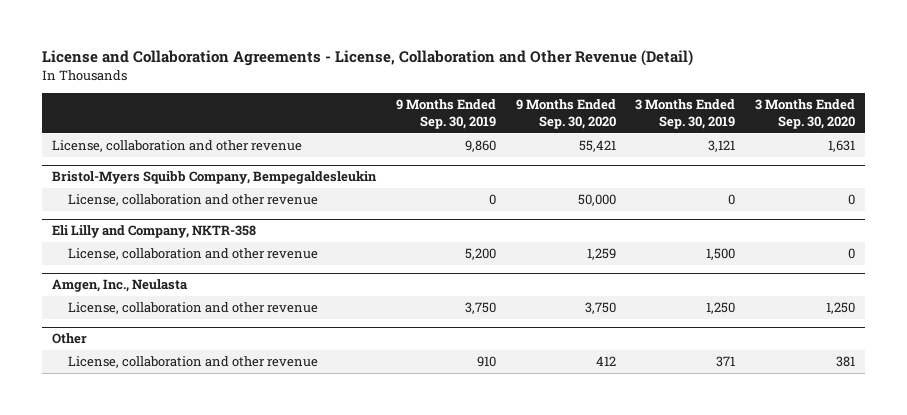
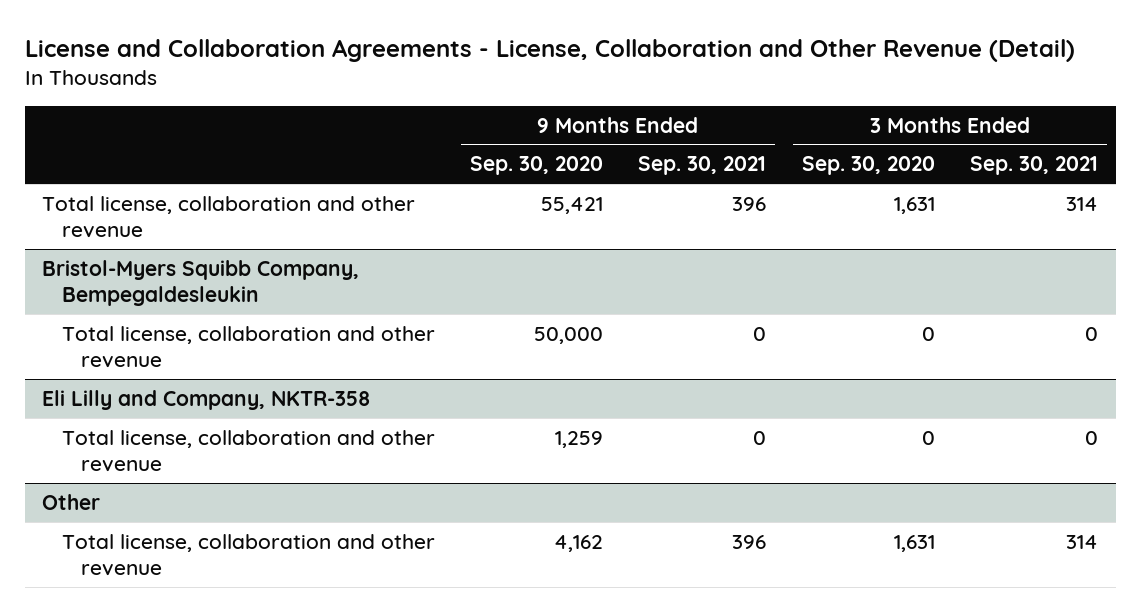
[395,99,496,129] 9 Months Ended Sep. 30, 2019 -> none
[635,99,736,129] 3 Months Ended Sep. 30, 2019 -> none
none -> [638,156,767,176] Sep. 30, 2021
none -> [970,156,1099,176] Sep. 30, 2021
[51,140,302,153] License, collaboration and other revenue -> [42,195,416,238] Total license, collaboration and other revenue
[68,194,319,207] License, collaboration and other revenue -> [61,325,435,368] Total license, collaboration and other revenue
[51,279,188,293] Amgen, Inc., Neulasta -> none
[68,302,319,315] License, collaboration and other revenue -> none
[68,248,319,261] License, collaboration and other revenue -> [61,429,435,472] Total license, collaboration and other revenue
[68,356,319,369] License, collaboration and other revenue -> [61,533,435,576] Total license, collaboration and other revenue
[595,356,616,367] 412 -> [553,534,603,552] 4,162
[836,356,856,368] 381 -> [893,534,935,552] 1,631

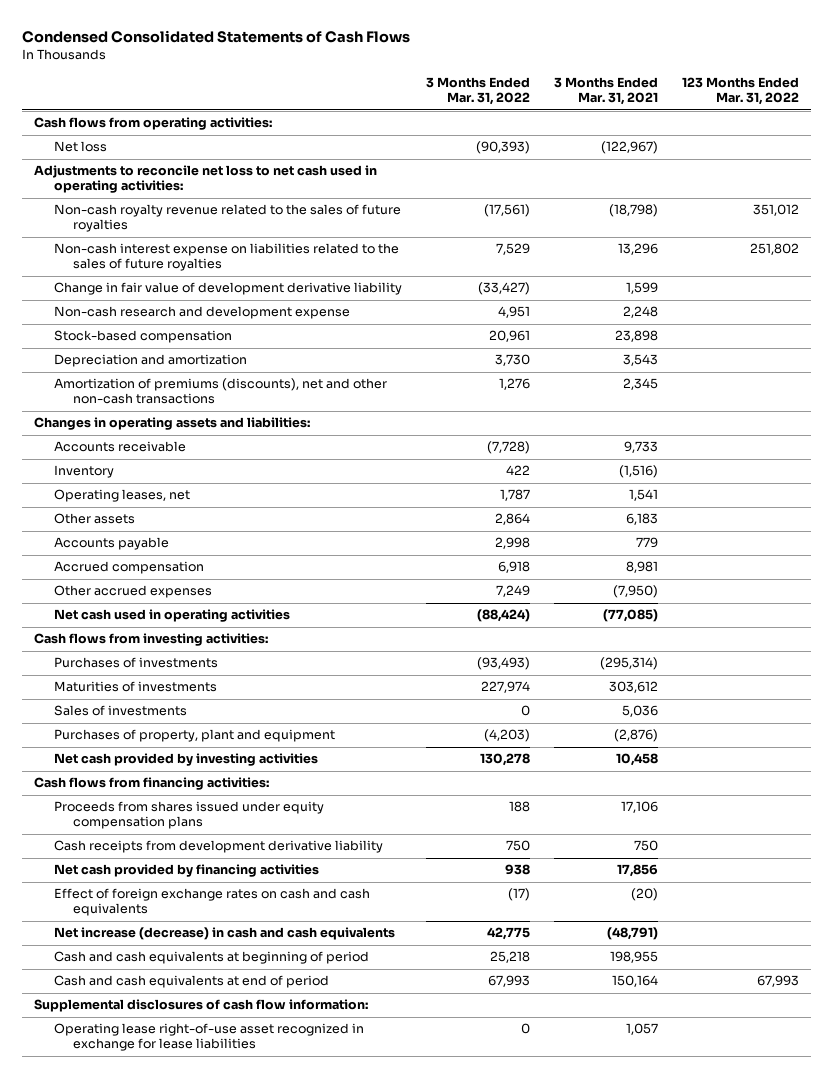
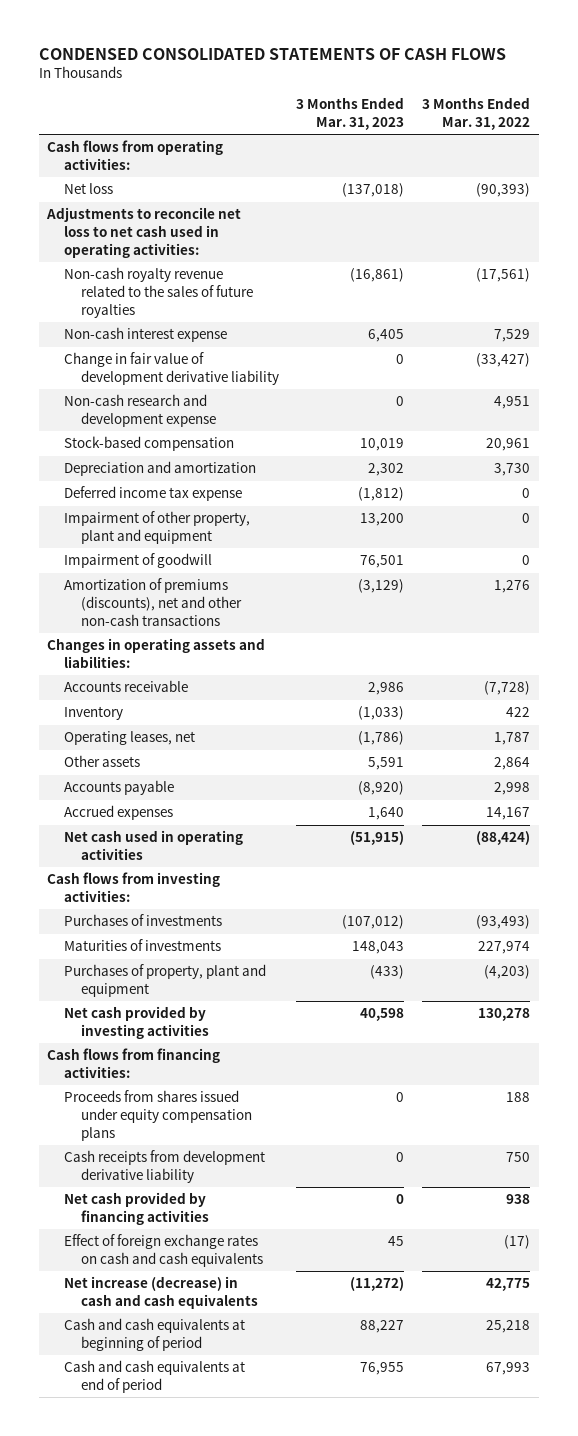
[22,29,411,43] Condensed Consolidated Statements of Cash Flows -> [38,47,506,60] CONDENSED CONSOLIDATED STATEMENTS OF CASH FLOWS
[553,77,658,106] 3 Months Ended Mar. 31, 2021 -> none
[681,77,799,106] 123 Months Ended Mar. 31, 2022 -> none
none -> [296,97,405,131] 3 Months Ended Mar. 31, 2023
[53,243,399,272] Non-cash interest expense on liabilities related to the sales of future royalties -> [64,327,228,343] Non-cash interest expense
none -> [64,486,243,502] Deferred income tax expense
none -> [64,511,251,544] Impairment of other property, plant and equipment
none -> [64,553,213,569] Impairment of goodwill
[53,561,204,575] Accrued compensation -> none
[53,585,212,599] Other accrued expenses -> [64,805,174,821] Accrued expenses
[495,585,530,598] 7,249 -> [486,807,531,821] 14,167
[53,705,187,717] Sales of investments -> none
[34,999,369,1013] Supplemental disclosures of cash flow information: -> none
[53,1023,364,1052] Operating lease right-of-use asset recognized in exchange for lease liabilities -> none

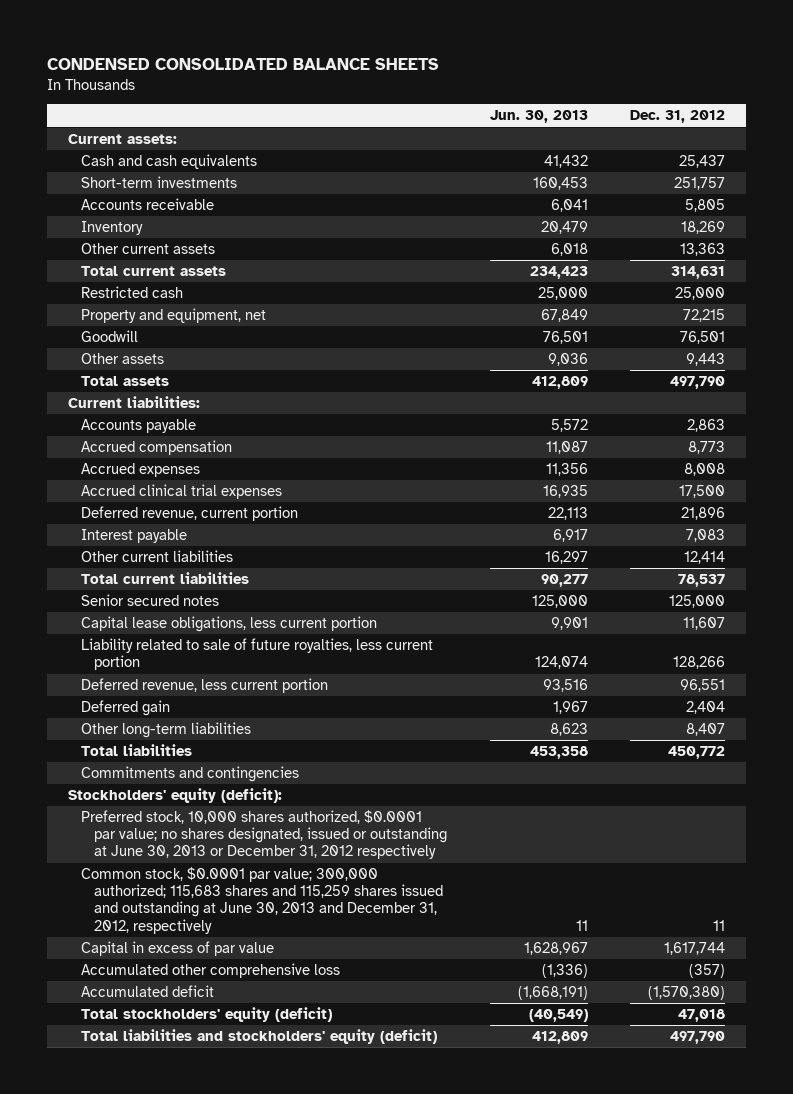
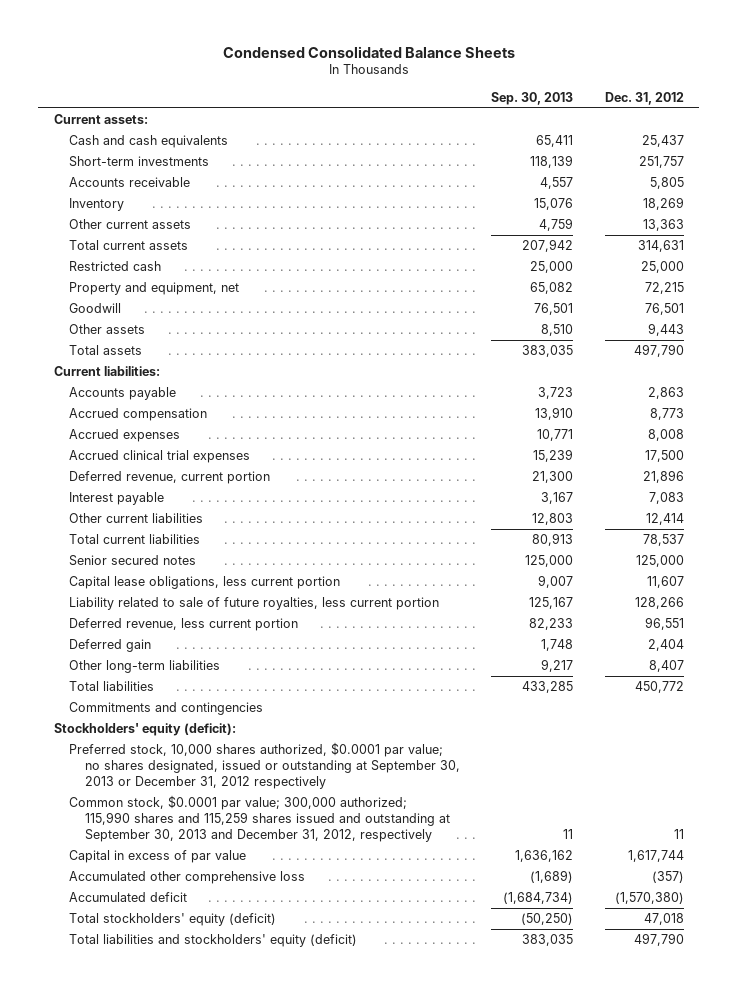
[47,57,440,70] CONDENSED CONSOLIDATED BALANCE SHEETS -> [222,45,515,58] Condensed Consolidated Balance Sheets
[489,110,588,124] Jun. 30, 2013 -> none
none -> [491,91,574,105] Sep. 30, 2013
[81,810,448,860] Preferred stock, 10,000 shares authorized, $0.0001 par value; no shares designated, issued or outstanding at June 30, 2013 or December 31, 2012 respectively -> [69,742,460,790] Preferred stock, 10,000 shares authorized, $0.0001 par value; no shares designated, issued or outstanding at September 30, 2013 or December 31, 2012 respectively
[81,867,444,934] Common stock, $0.0001 par value; 300,000 authorized; 115,683 shares and 115,259 shares issued and outstanding at June 30, 2013 and December 31, 2012, respectively -> [69,795,450,843] Common stock, $0.0001 par value; 300,000 authorized; 115,990 shares and 115,259 shares issued and outstanding at September 30, 2013 and December 31, 2012, respectively

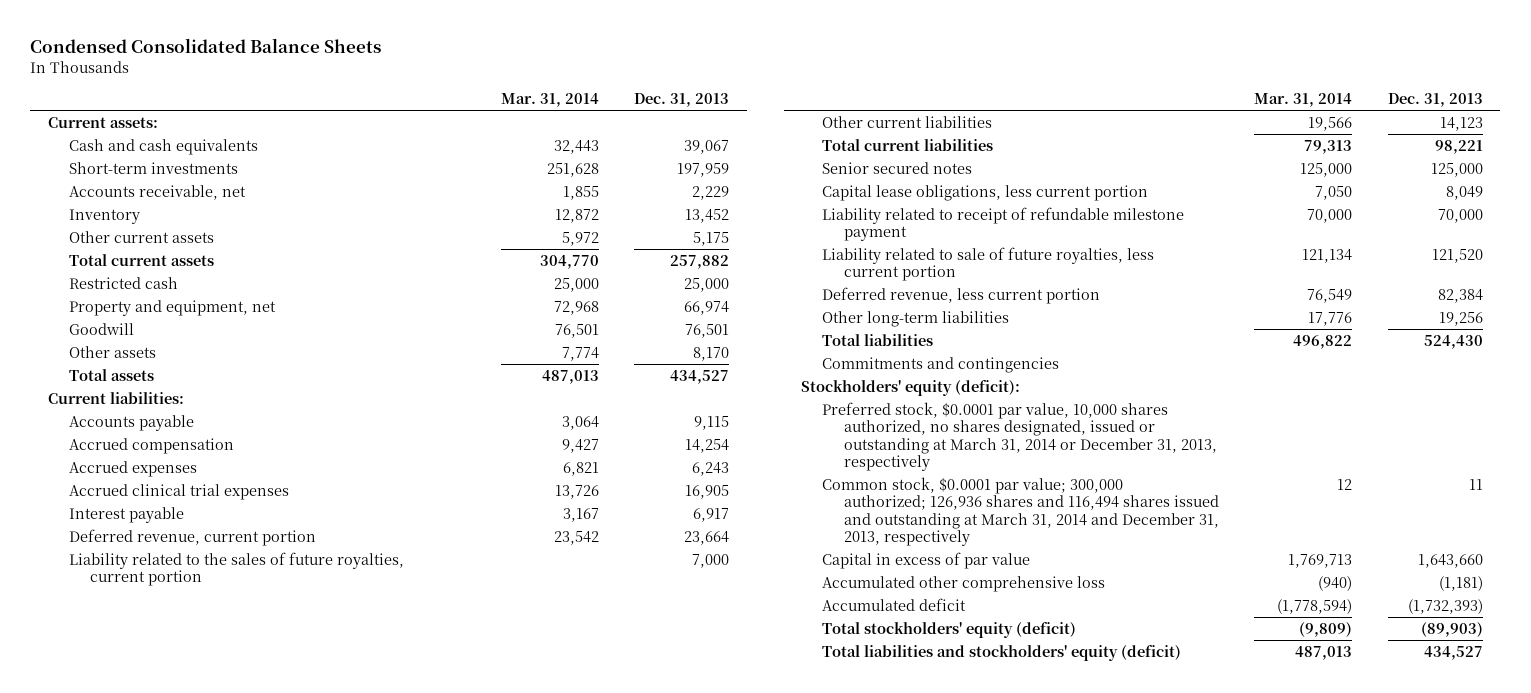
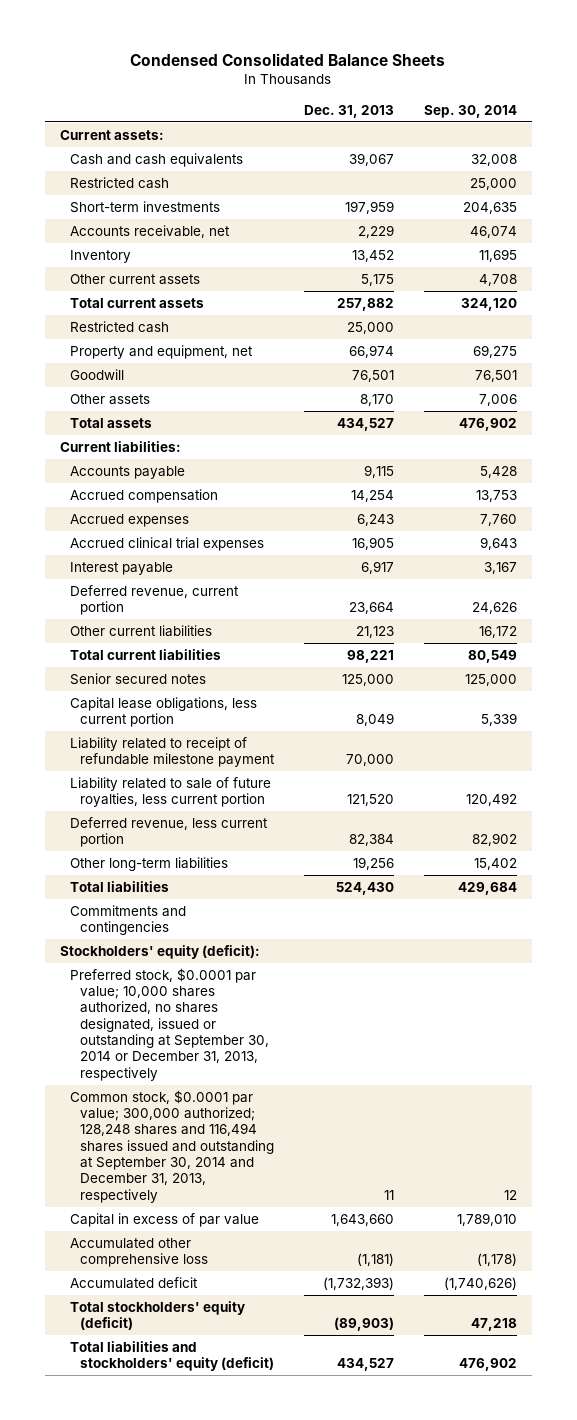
[500,92,599,107] Mar. 31, 2014 -> none
none -> [423,104,517,118] Sep. 30, 2014
none -> [70,176,170,189] Restricted cash
[69,551,405,587] Liability related to the sales of future royalties, current portion -> none
[1439,116,1483,131] 14,123 -> [356,625,395,638] 21,123
[822,401,1217,472] Preferred stock, $0.0001 par value, 10,000 shares authorized, no shares designated, issued or outstanding at March 31, 2014 or December 31, 2013, respectively -> [70,967,270,1081] Preferred stock, $0.0001 par value; 10,000 shares authorized, no shares designated, issued or outstanding at September 30, 2014 or December 31, 2013, respectively
[822,476,1219,547] Common stock, $0.0001 par value; 300,000 authorized; 126,936 shares and 116,494 shares issued and outstanding at March 31, 2014 and December 31, 2013, respectively -> [70,1089,275,1203] Common stock, $0.0001 par value; 300,000 authorized; 128,248 shares and 116,494 shares issued and outstanding at September 30, 2014 and December 31, 2013, respectively

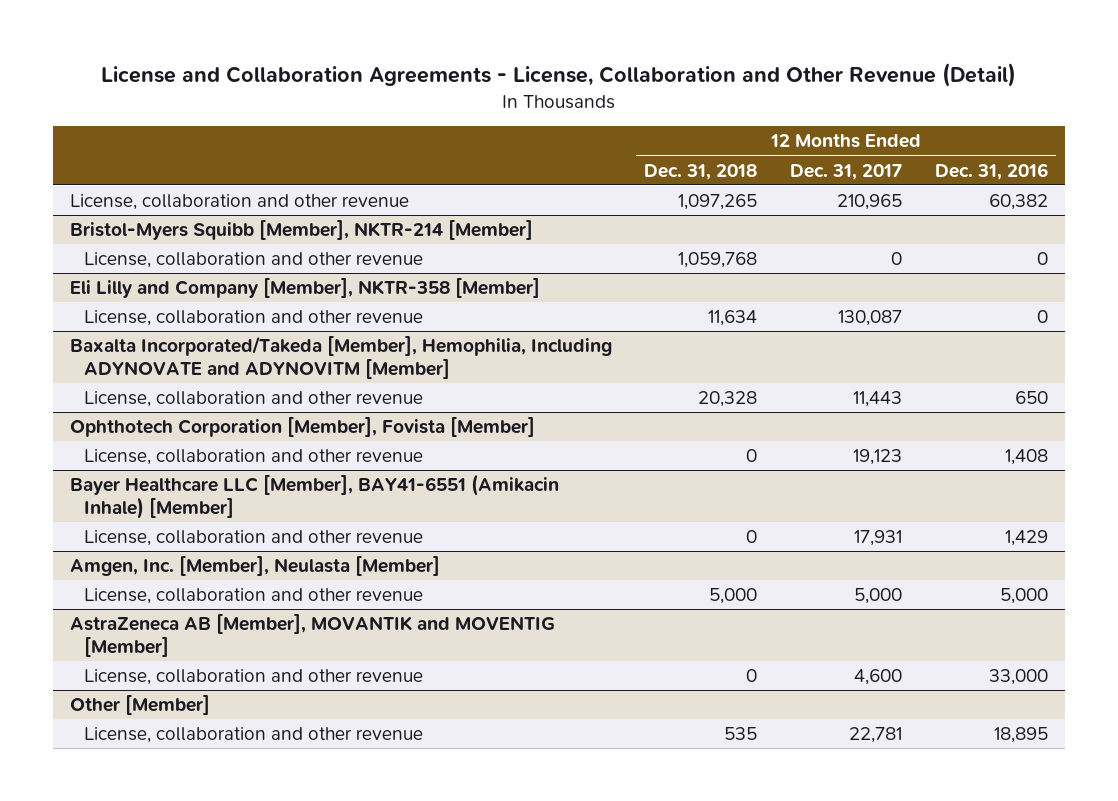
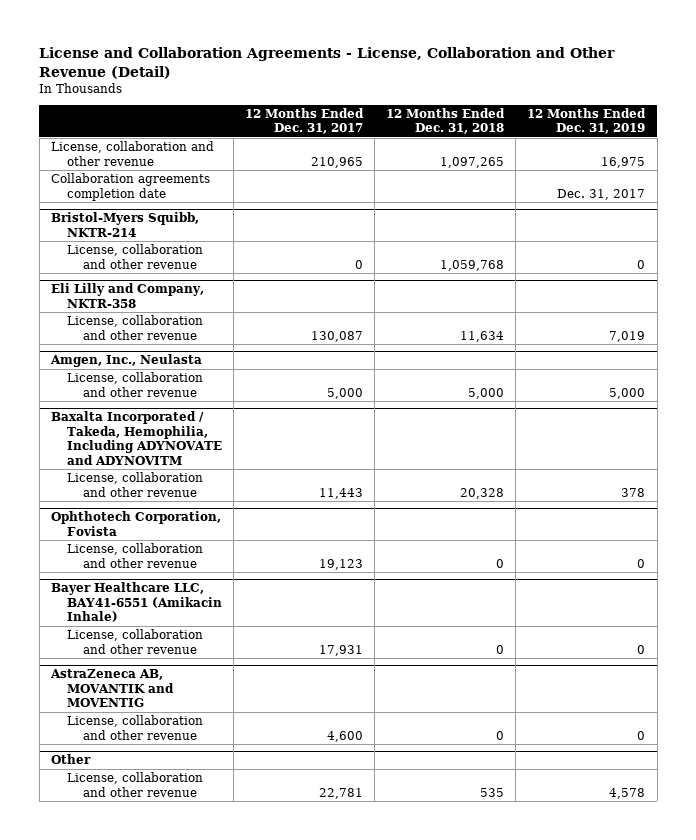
[935,162,1049,180] Dec. 31, 2016 -> none
none -> [527,108,647,135] 12 Months Ended Dec. 31, 2019
none -> [51,173,211,201] Collaboration agreements completion date
[69,219,533,240] Bristol-Myers Squibb [Member], NKTR-214 [Member] -> [51,212,200,237] Bristol-Myers Squibb, NKTR-214
[69,277,540,298] Eli Lilly and Company [Member], NKTR-358 [Member] -> [51,283,205,308] Eli Lilly and Company, NKTR-358
none -> [50,354,203,368] Amgen, Inc., Neulasta
none -> [66,372,203,397] License, collaboration and other revenue
[69,335,612,380] Baxalta Incorporated/Takeda [Member], Hemophilia, Including ADYNOVATE and ADYNOVITM [Member] -> [51,411,222,465] Baxalta Incorporated / Takeda, Hemophilia, Including ADYNOVATE and ADYNOVITM
[69,416,535,437] Ophthotech Corporation [Member], Fovista [Member] -> [51,511,222,536] Ophthotech Corporation, Fovista
[69,473,559,520] Bayer Healthcare LLC [Member], BAY41-6551 (Amikacin Inhale) [Member] -> [51,582,222,623] Bayer Healthcare LLC, BAY41-6551 (Amikacin Inhale)
[69,555,440,576] Amgen, Inc. [Member], Neulasta [Member] -> none
[83,587,423,604] License, collaboration and other revenue -> none
[69,613,555,658] AstraZeneca AB [Member], MOVANTIK and MOVENTIG [Member] -> [50,669,174,708] AstraZeneca AB, MOVANTIK and MOVENTIG
[69,694,210,715] Other [Member] -> [51,754,92,765] Other

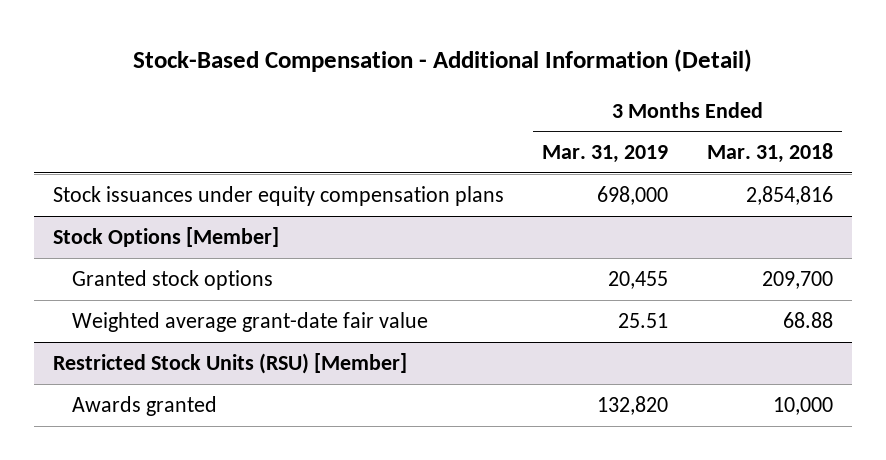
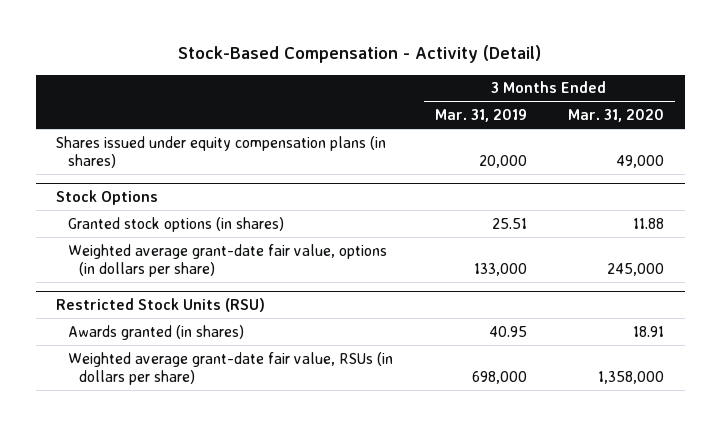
[132,48,752,72] Stock-Based Compensation - Additional Information (Detail) -> [178,45,542,64] Stock-Based Compensation - Activity (Detail)
[706,143,833,164] Mar. 31, 2018 -> none
none -> [568,109,665,123] Mar. 31, 2020
[53,185,505,206] Stock issuances under equity compensation plans -> [56,135,387,169] Shares issued under equity compensation plans (in shares)
[597,185,669,205] 698,000 -> [478,155,527,169] 20,000
[53,226,280,247] Stock Options [Member] -> [56,189,159,205] Stock Options
[72,269,274,290] Granted stock options -> [67,216,284,232] Granted stock options (in shares)
[608,270,669,289] 20,455 -> [491,217,527,229] 25.51
[72,311,429,332] Weighted average grant-date fair value -> [67,243,387,278] Weighted average grant-date fair value, options (in dollars per share)
[618,312,669,328] 25.51 -> [473,263,527,277] 133,000
[53,352,408,374] Restricted Stock Units (RSU) [Member] -> [56,297,266,312] Restricted Stock Units (RSU)
[72,395,218,416] Awards granted -> [67,324,244,340] Awards granted (in shares)
[597,395,669,415] 132,820 -> [488,325,527,337] 40.95
none -> [67,351,393,386] Weighted average grant-date fair value, RSUs (in dollars per share)

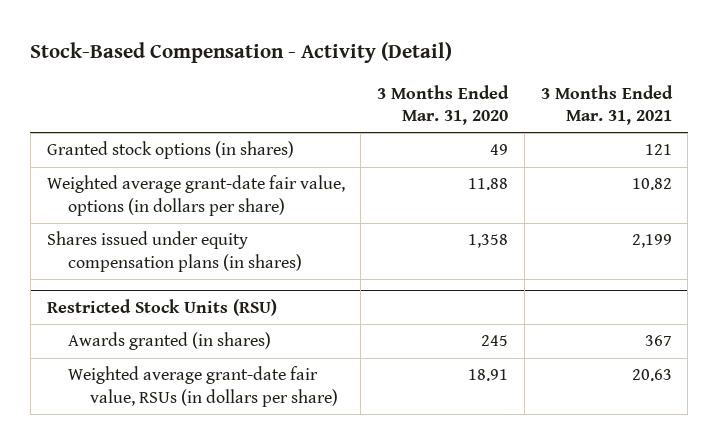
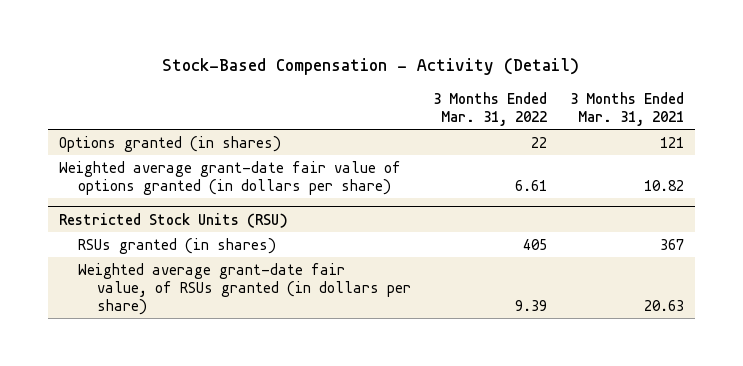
[377,84,510,125] 3 Months Ended Mar. 31, 2020 -> none
none -> [433,92,548,126] 3 Months Ended Mar. 31, 2022
[46,231,303,272] Shares issued under equity compensation plans (in shares) -> none
[46,141,294,160] Granted stock options (in shares) -> [59,135,282,152] Options granted (in shares)
[46,175,345,216] Weighted average grant-date fair value, options (in dollars per share) -> [59,160,402,195] Weighted average grant-date fair value of options granted (in dollars per share)
[68,332,272,351] Awards granted (in shares) -> [78,237,277,254] RSUs granted (in shares)
[68,366,338,407] Weighted average grant-date fair value, RSUs (in dollars per share) -> [78,262,412,315] Weighted average grant-date fair value, of RSUs granted (in dollars per share)

